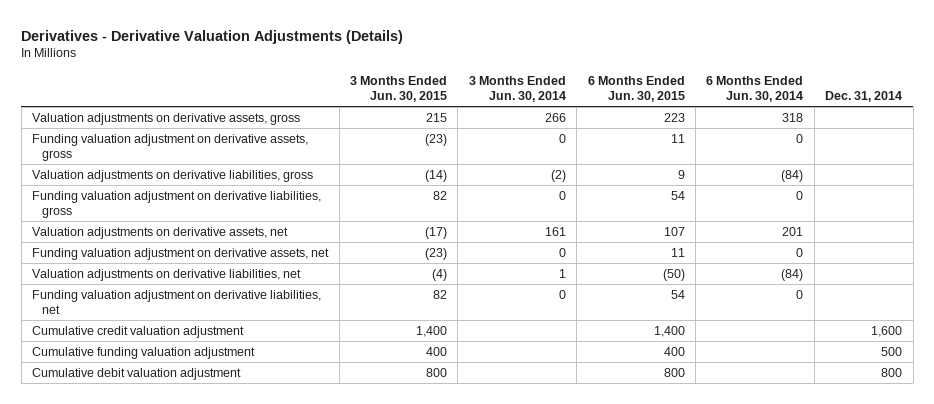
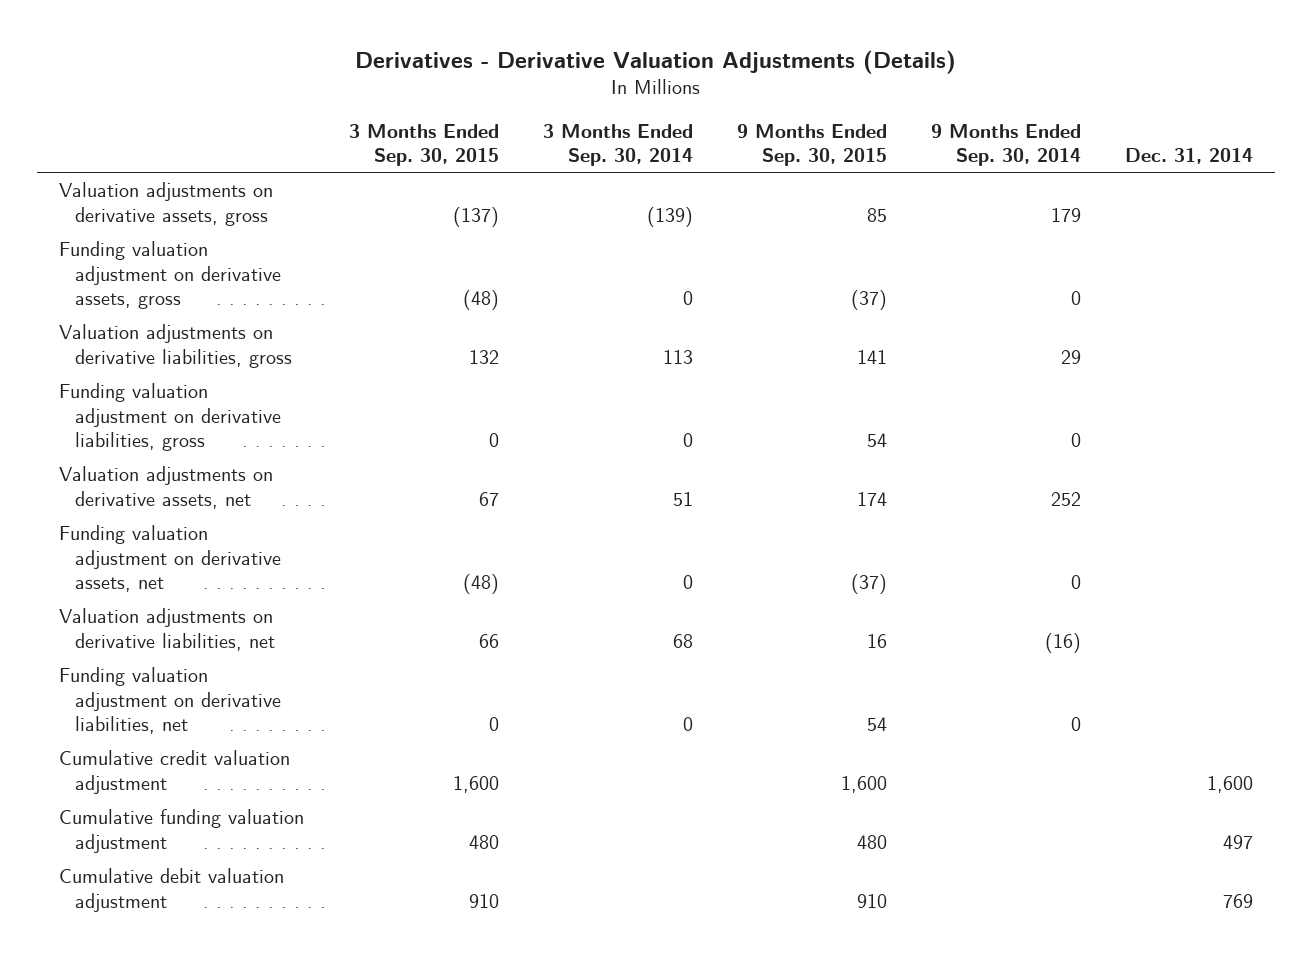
[350,75,448,102] 3 Months Ended Jun. 30, 2015 -> none
[468,75,566,102] 3 Months Ended Jun. 30, 2014 -> none
[587,75,685,102] 6 Months Ended Jun. 30, 2015 -> none
[706,75,804,102] 6 Months Ended Jun. 30, 2014 -> none
none -> [348,123,499,167] 3 Months Ended Sep. 30, 2015
none -> [542,123,693,167] 3 Months Ended Sep. 30, 2014
none -> [736,123,887,167] 9 Months Ended Sep. 30, 2015
none -> [930,123,1081,167] 9 Months Ended Sep. 30, 2014
[881,347,903,357] 500 -> [1222,834,1253,849] 497
[881,368,903,378] 800 -> [1222,893,1253,908] 769

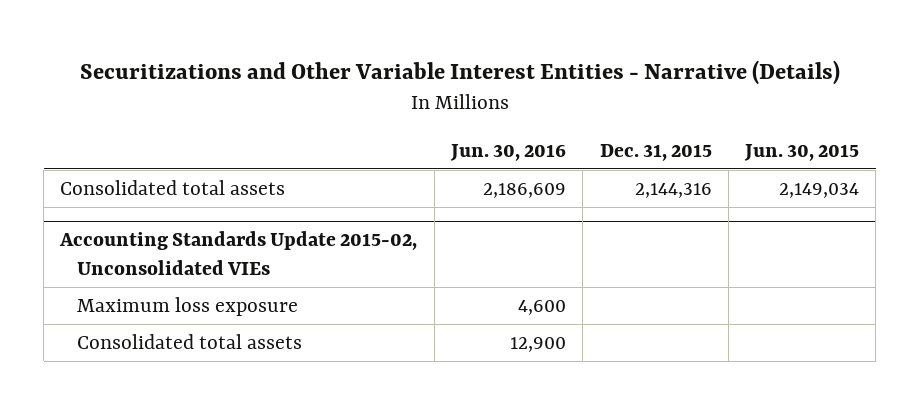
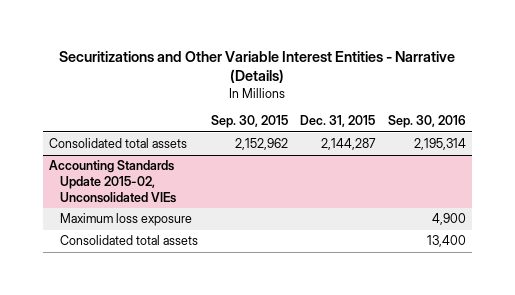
[450,143,567,161] Jun. 30, 2016 -> none
[744,143,860,161] Jun. 30, 2015 -> none
none -> [210,115,288,129] Sep. 30, 2015
none -> [387,115,466,129] Sep. 30, 2016
[634,182,712,198] 2,144,316 -> [321,138,377,151] 2,144,287

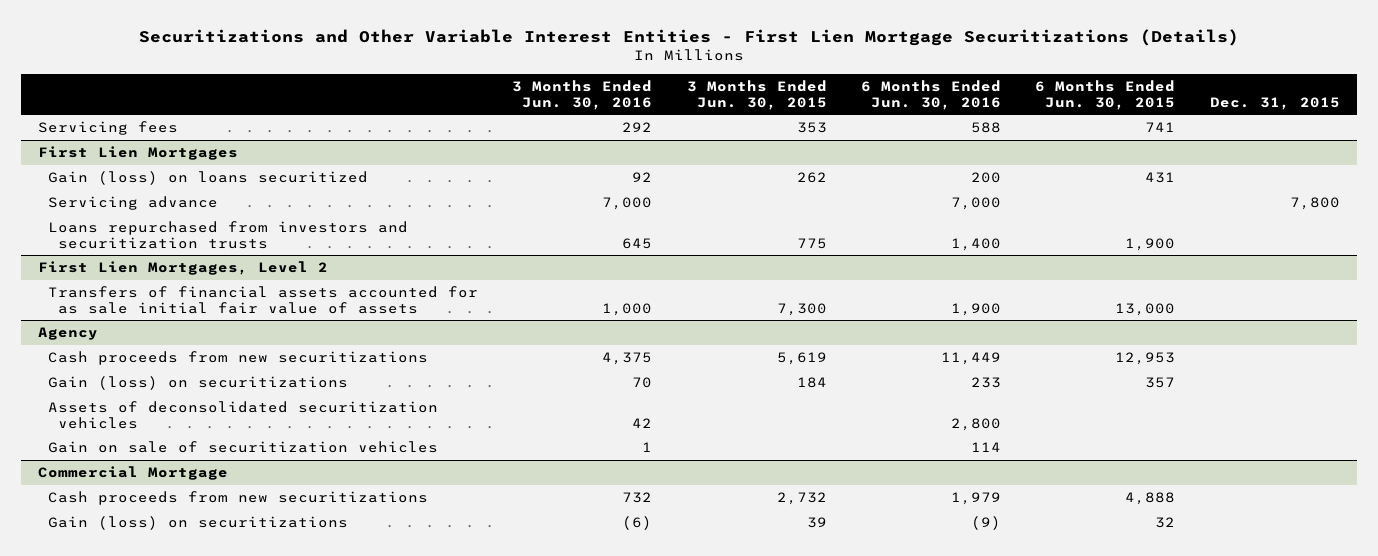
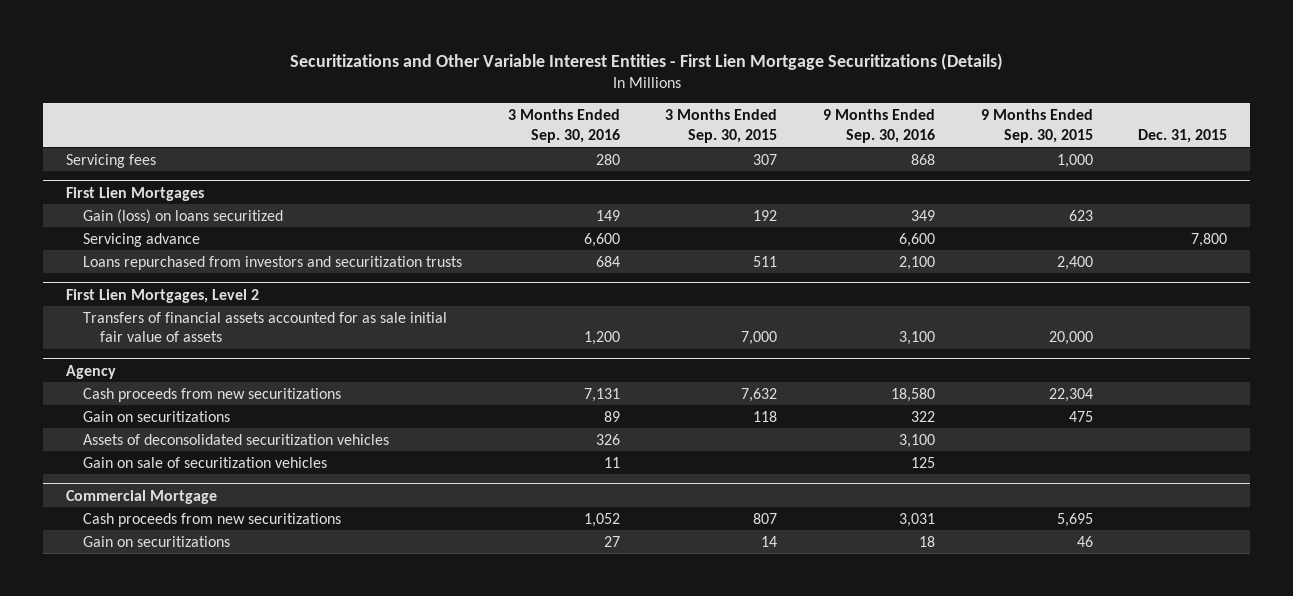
[512,80,653,110] 3 Months Ended Jun. 30, 2016 -> none
[686,80,827,110] 3 Months Ended Jun. 30, 2015 -> none
[861,80,1002,110] 6 Months Ended Jun. 30, 2016 -> none
[1035,80,1176,110] 6 Months Ended Jun. 30, 2015 -> none
none -> [507,109,620,143] 3 Months Ended Sep. 30, 2016
none -> [665,109,778,143] 3 Months Ended Sep. 30, 2015
none -> [823,109,936,143] 9 Months Ended Sep. 30, 2016
none -> [980,109,1093,143] 9 Months Ended Sep. 30, 2015
[48,376,349,391] Gain (loss) on securitizations -> [83,410,231,422] Gain on securitizations
[48,516,349,531] Gain (loss) on securitizations -> [83,535,231,547] Gain on securitizations

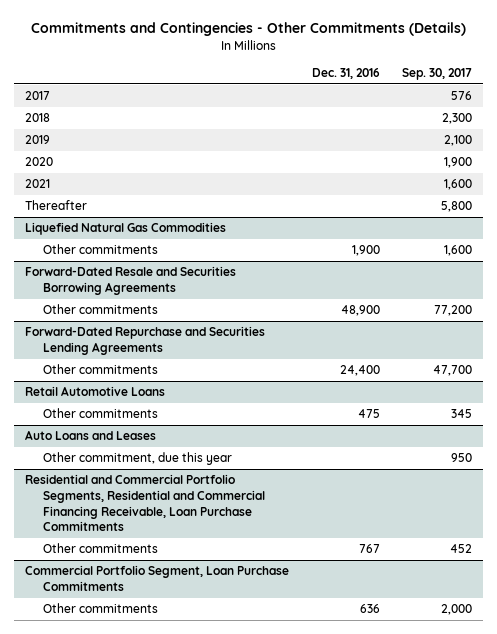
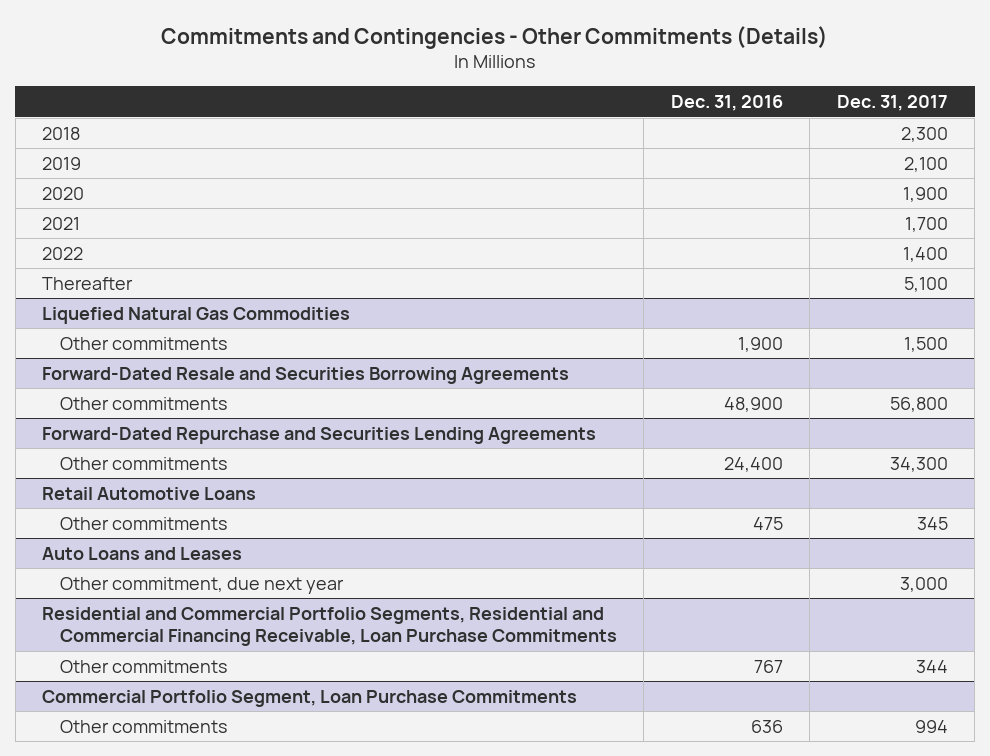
[401,68,472,81] Sep. 30, 2017 -> none
none -> [836,95,948,112] Dec. 31, 2017
[25,91,51,101] 2017 -> none
none -> [42,246,84,260] 2022
[43,452,233,466] Other commitment, due this year -> [59,576,344,594] Other commitment, due next year

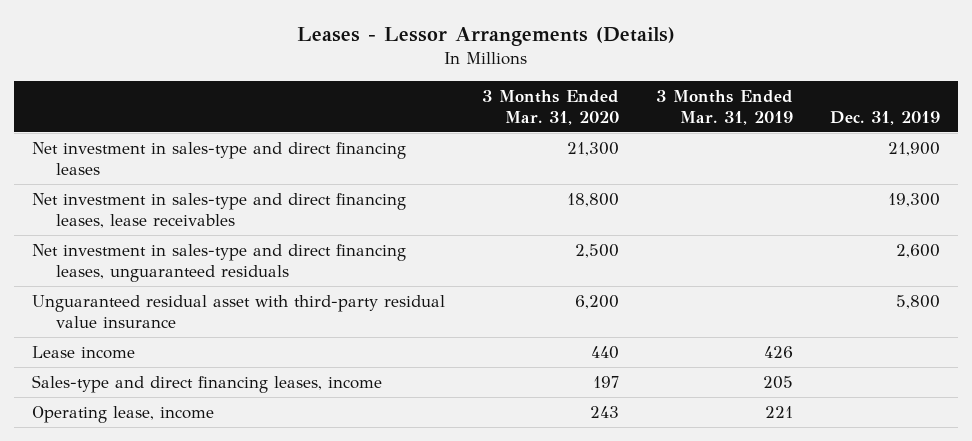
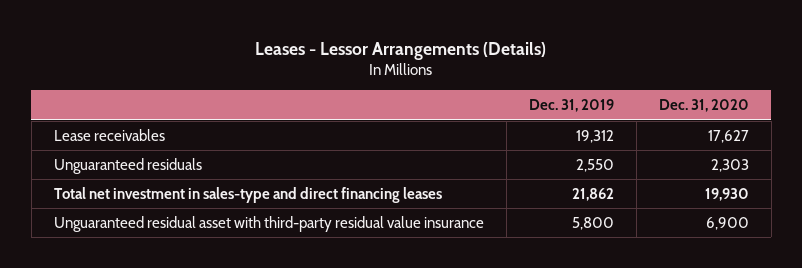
[482,89,620,125] 3 Months Ended Mar. 31, 2020 -> none
[655,89,793,125] 3 Months Ended Mar. 31, 2019 -> none
none -> [658,99,749,113] Dec. 31, 2020
[32,192,407,228] Net investment in sales-type and direct financing leases, lease receivables -> none
[32,243,407,282] Net investment in sales-type and direct financing leases, unguaranteed residuals -> none
none -> [53,128,165,141] Lease receivables
none -> [53,157,202,174] Unguaranteed residuals
[32,141,407,175] Net investment in sales-type and direct financing leases -> [53,186,442,203] Total net investment in sales-type and direct financing leases
[887,141,940,156] 21,900 -> [571,187,614,201] 21,862
[32,345,136,359] Lease income -> none
[32,374,383,393] Sales-type and direct financing leases, income -> none
[32,405,215,423] Operating lease, income -> none

